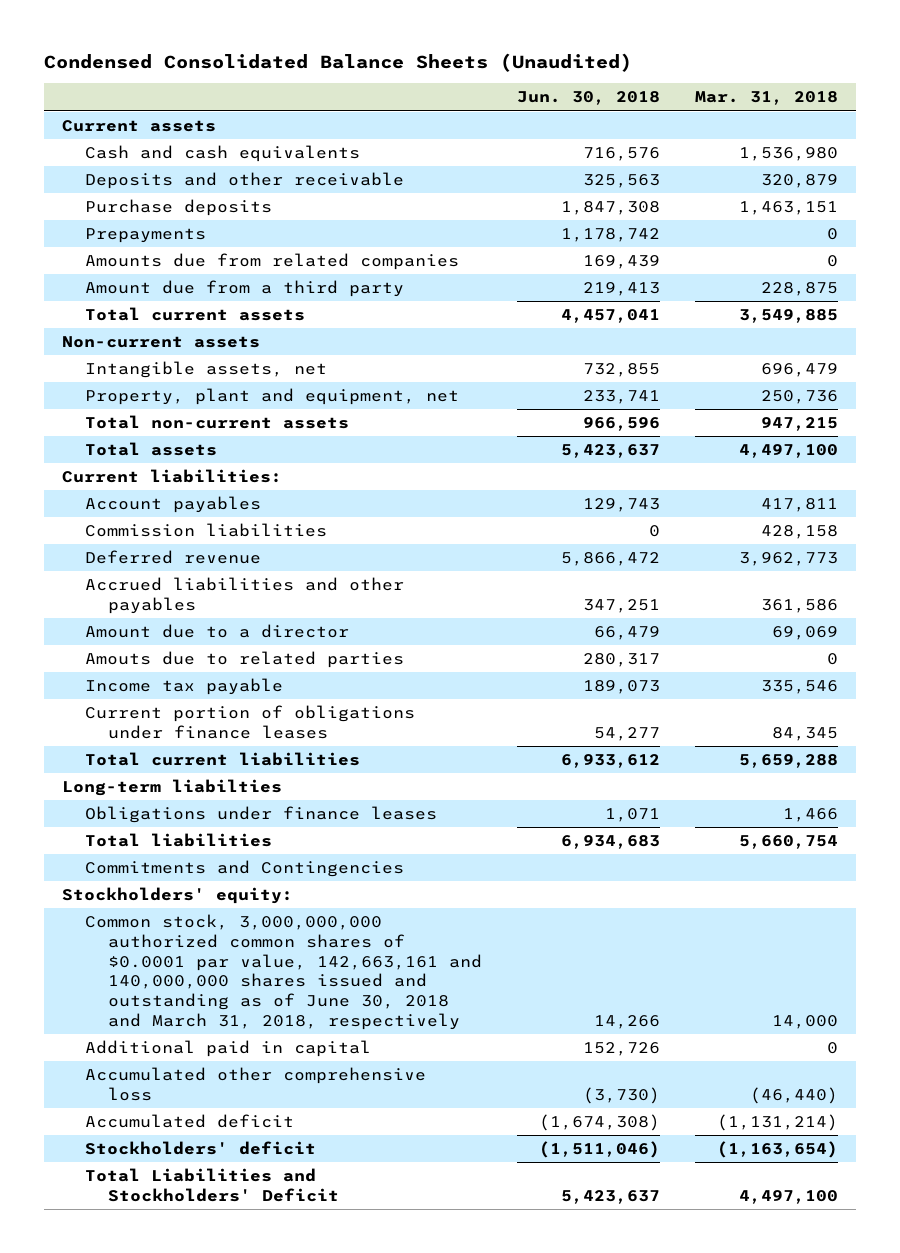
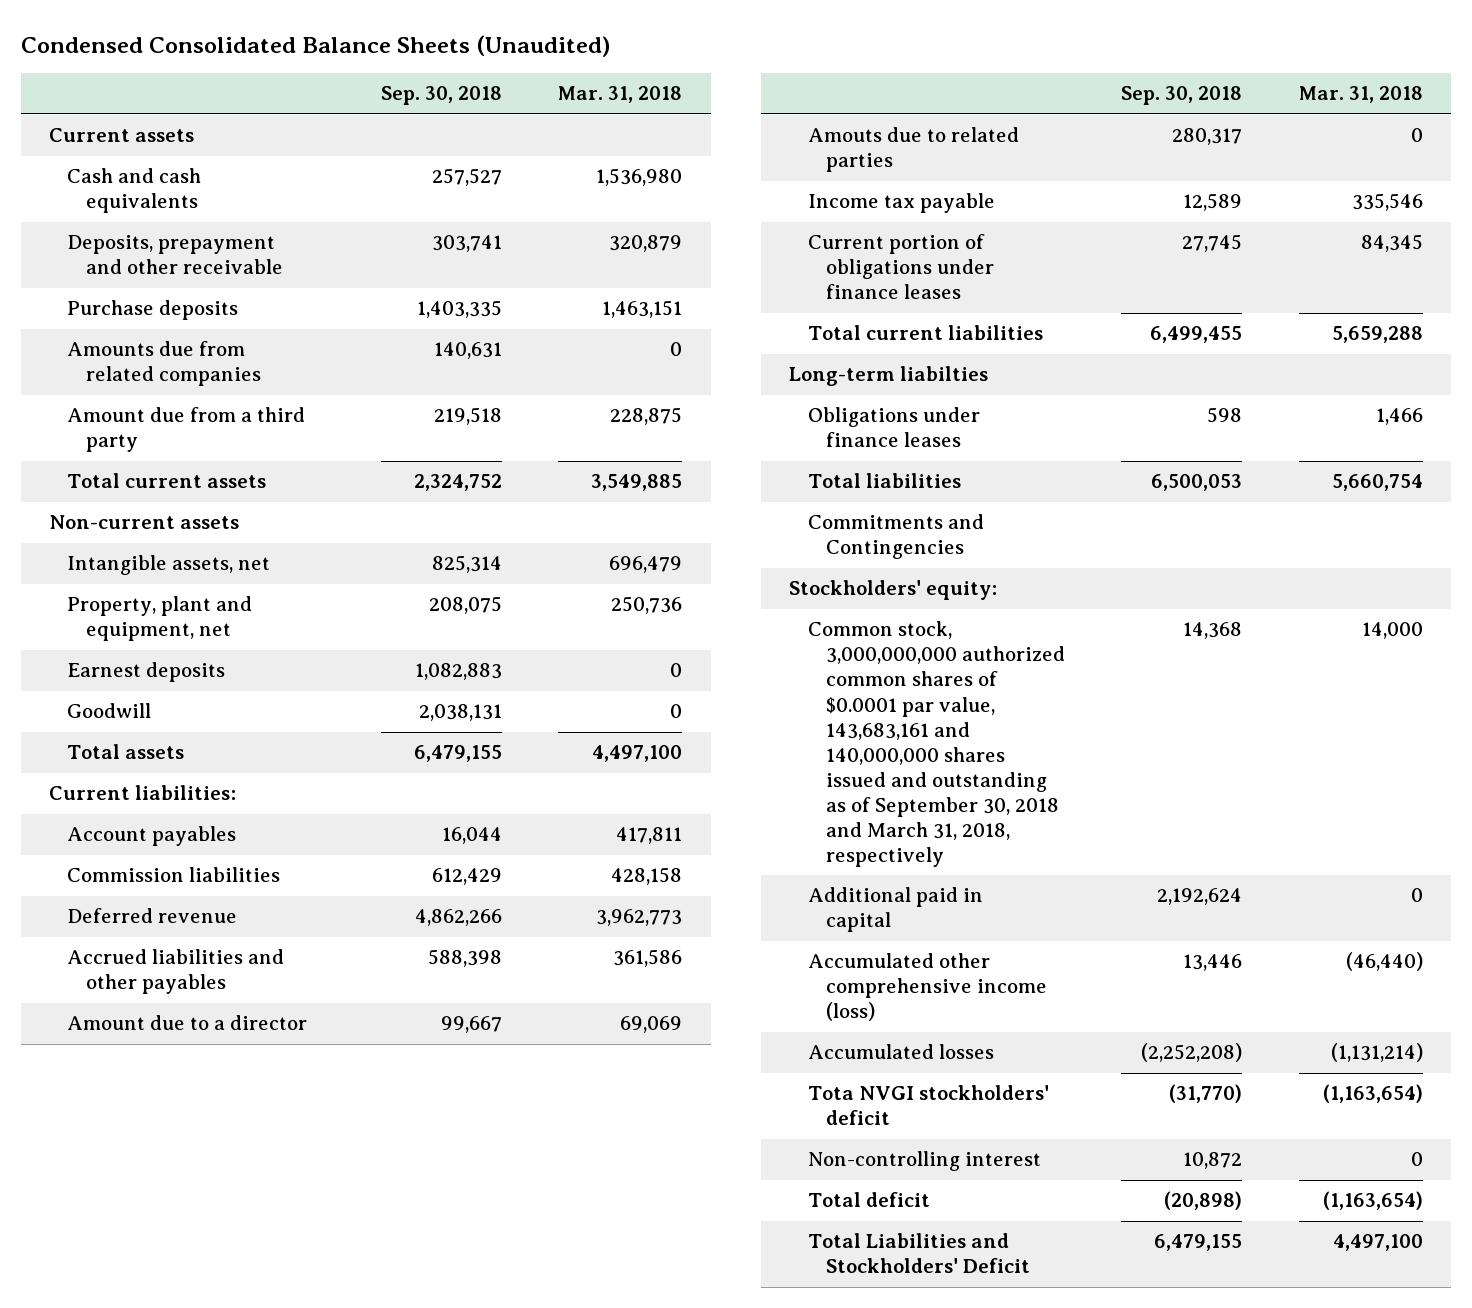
[517,91,661,106] Jun. 30, 2018 -> none
none -> [380,86,502,106] Sep. 30, 2018
[84,171,404,189] Deposits and other receivable -> [67,235,283,275] Deposits, prepayment and other receivable
[84,227,206,243] Prepayments -> none
[84,414,349,429] Total non-current assets -> none
none -> [67,662,226,683] Earnest deposits
none -> [67,703,152,719] Goodwill
[84,913,483,1030] Common stock, 3,000,000,000 authorized common shares of $0.0001 par value, 142,663,161 and 140,000,000 shares issued and outstanding as of June 30, 2018 and March 31, 2018, respectively -> [807,621,1065,867] Common stock, 3,000,000,000 authorized common shares of $0.0001 par value, 143,683,161 and 140,000,000 shares issued and outstanding as of September 30, 2018 and March 31, 2018, respectively
[84,1066,426,1101] Accumulated other comprehensive loss -> [807,953,1047,1022] Accumulated other comprehensive income (loss)
[84,1113,294,1128] Accumulated deficit -> [807,1044,994,1060] Accumulated losses
[84,1140,316,1155] Stockholders' deficit -> [807,1085,1049,1126] Tota NVGI stockholders' deficit
none -> [807,1151,1041,1172] Non-controlling interest
none -> [807,1192,930,1208] Total deficit

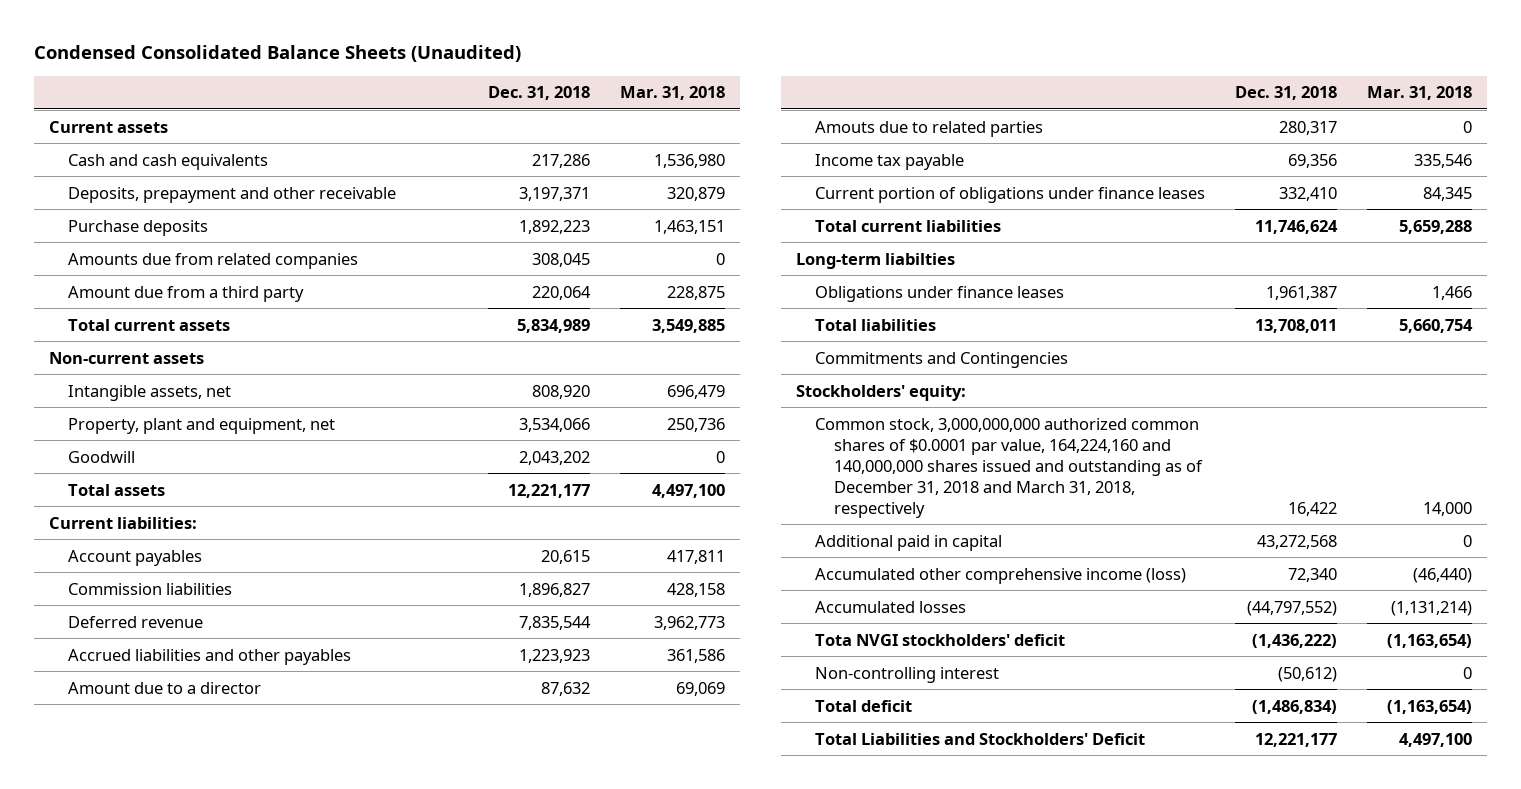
[380,86,502,106] Sep. 30, 2018 -> none
none -> [488,86,591,101] Dec. 31, 2018
[67,662,226,683] Earnest deposits -> none
[807,621,1065,867] Common stock, 3,000,000,000 authorized common shares of $0.0001 par value, 143,683,161 and 140,000,000 shares issued and outstanding as of September 30, 2018 and March 31, 2018, respectively -> [814,417,1204,518] Common stock, 3,000,000,000 authorized common shares of $0.0001 par value, 164,224,160 and 140,000,000 shares issued and outstanding as of December 31, 2018 and March 31, 2018, respectively

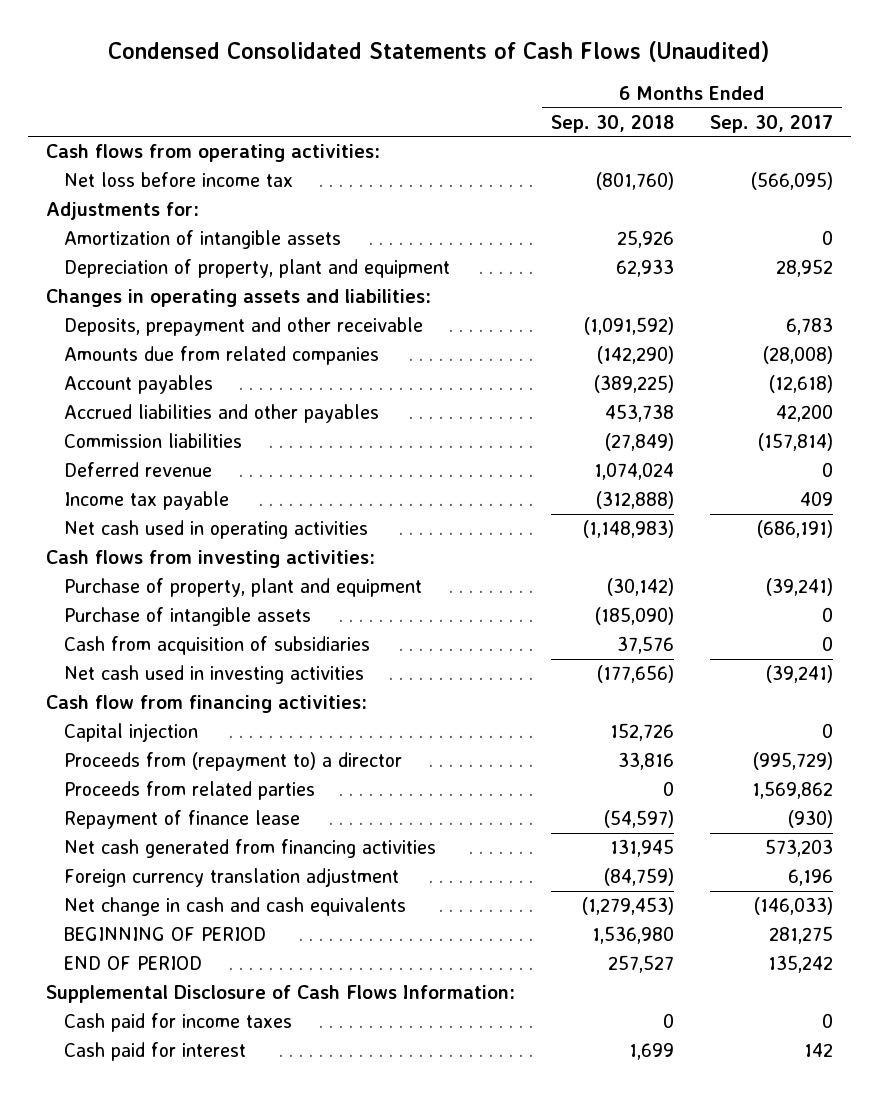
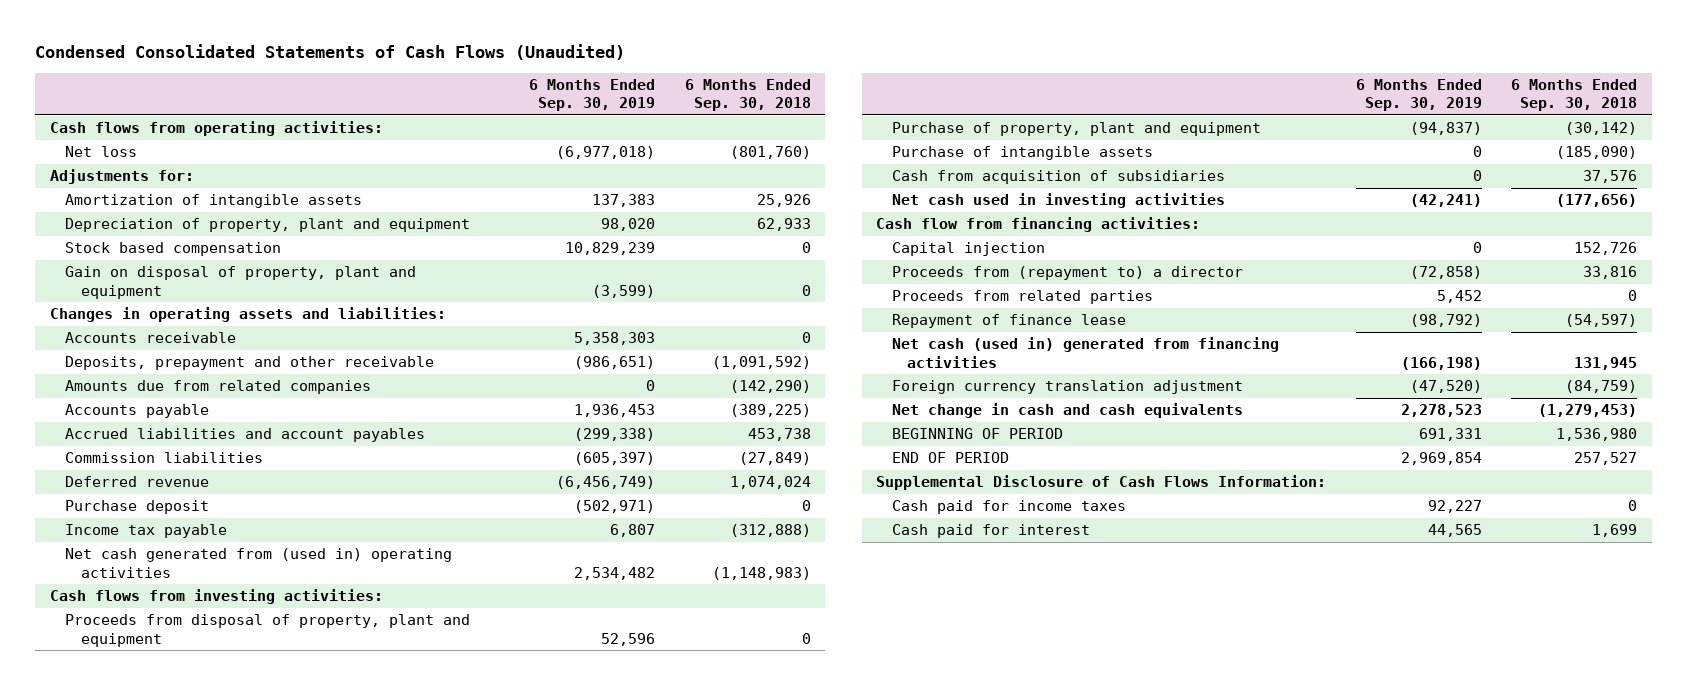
[709,114,833,133] Sep. 30, 2017 -> none
none -> [529,78,656,112] 6 Months Ended Sep. 30, 2019
[63,172,293,188] Net loss before income tax -> [65,146,138,158] Net loss
none -> [65,242,282,257] Stock based compensation
none -> [65,266,417,299] Gain on disposal of property, plant and equipment
none -> [65,332,237,344] Accounts receivable
[63,375,213,395] Account payables -> [65,404,210,419] Accounts payable
[63,404,379,424] Accrued liabilities and other payables -> [65,428,426,443] Accrued liabilities and account payables
none -> [65,500,210,515] Purchase deposit
[63,520,368,540] Net cash used in operating activities -> [65,548,453,578] Net cash generated from (used in) operating activities
none -> [65,614,471,647] Proceeds from disposal of property, plant and equipment
[63,839,436,859] Net cash generated from financing activities -> [891,337,1279,368] Net cash (used in) generated from financing activities

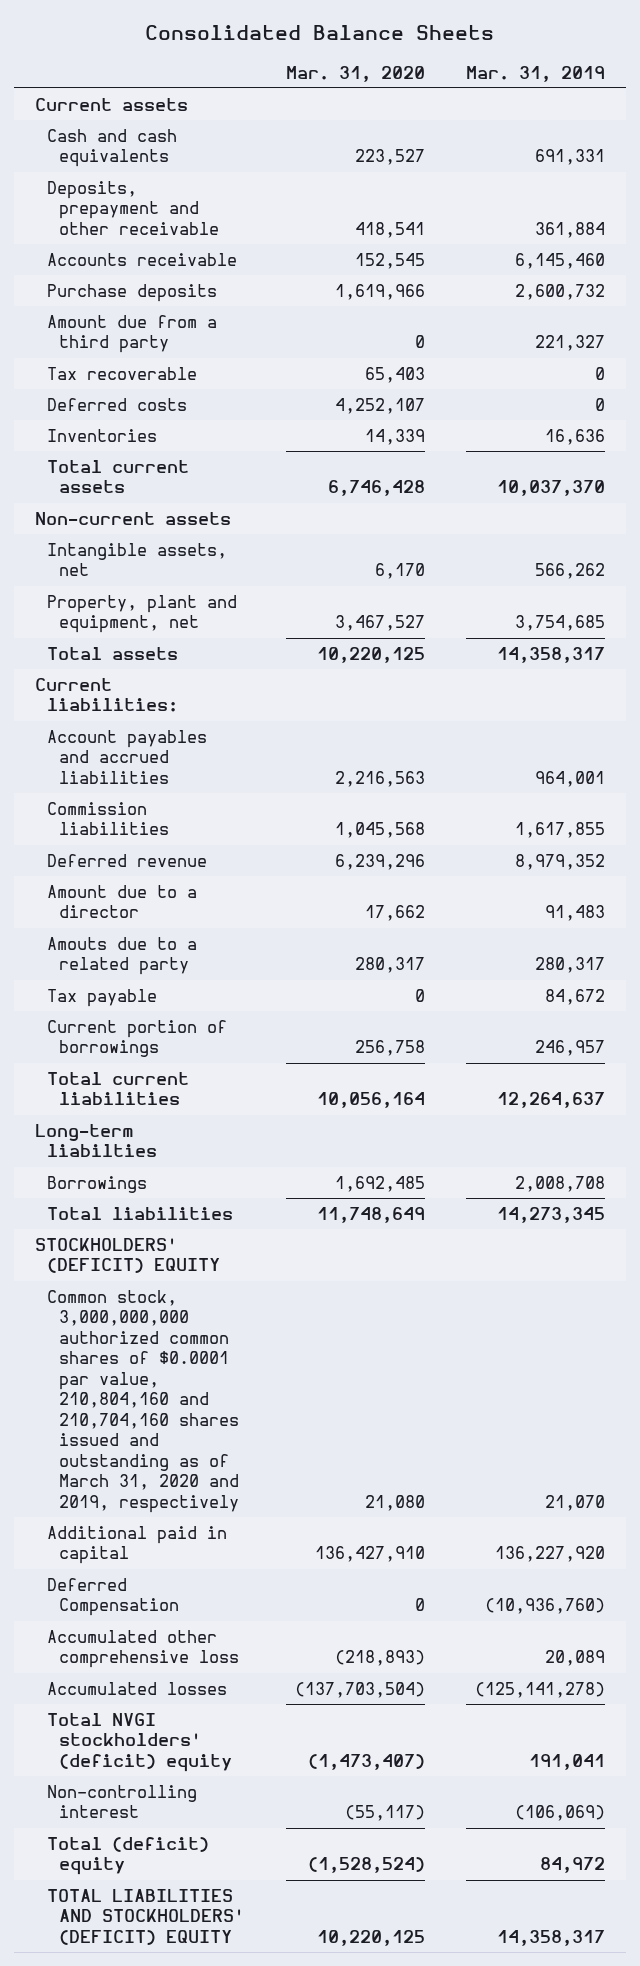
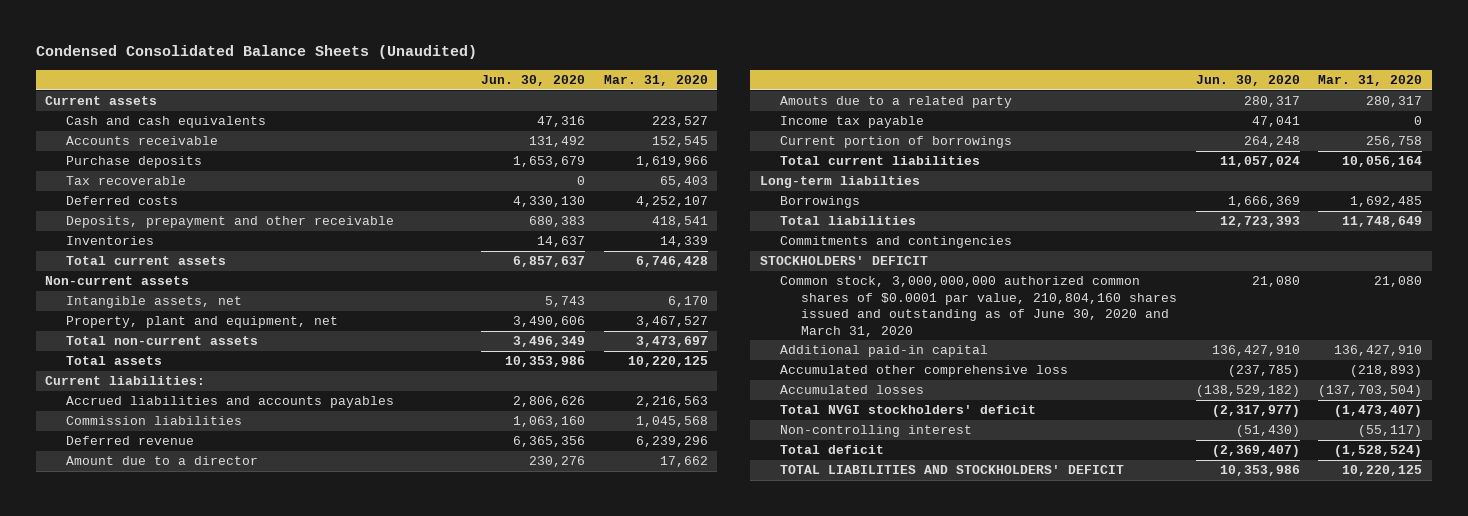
[144,24,494,40] Consolidated Balance Sheets -> [35,45,477,60] Condensed Consolidated Balance Sheets (Unaudited)
[466,65,606,82] Mar. 31, 2019 -> none
none -> [481,75,586,87] Jun. 30, 2020
[46,315,217,354] Amount due from a third party -> none
[46,181,220,235] Deposits, prepayment and other receivable -> [65,216,394,229] Deposits, prepayment and other receivable
none -> [65,336,258,346] Total non-current assets
[46,730,207,784] Account payables and accrued liabilities -> [65,396,394,409] Accrued liabilities and accounts payables
[46,989,157,1008] Tax payable -> [780,116,925,129] Income tax payable
[46,1578,180,1617] Deferred Compensation -> none
none -> [780,236,1013,249] Commitments and contingencies
[34,1238,220,1274] STOCKHOLDERS' (DEFICIT) EQUITY -> [759,256,928,266] STOCKHOLDERS' DEFICIT
[46,1290,240,1513] Common stock, 3,000,000,000 authorized common shares of $0.0001 par value, 210,804,160 and 210,704,160 shares issued and outstanding as of March 31, 2020 and 2019, respectively -> [780,276,1178,337] Common stock, 3,000,000,000 authorized common shares of $0.0001 par value, 210,804,160 shares issued and outstanding as of June 30, 2020 and March 31, 2020
[46,1526,227,1565] Additional paid in capital -> [780,345,989,358] Additional paid-in capital
[46,1713,233,1772] Total NVGI stockholders' (deficit) equity -> [780,405,1037,415] Total NVGI stockholders' deficit
[46,1837,209,1876] Total (deficit) equity -> [780,445,885,455] Total deficit
[46,1889,245,1945] TOTAL LIABILITIES AND STOCKHOLDERS' (DEFICIT) EQUITY -> [780,465,1125,475] TOTAL LIABILITIES AND STOCKHOLDERS' DEFICIT

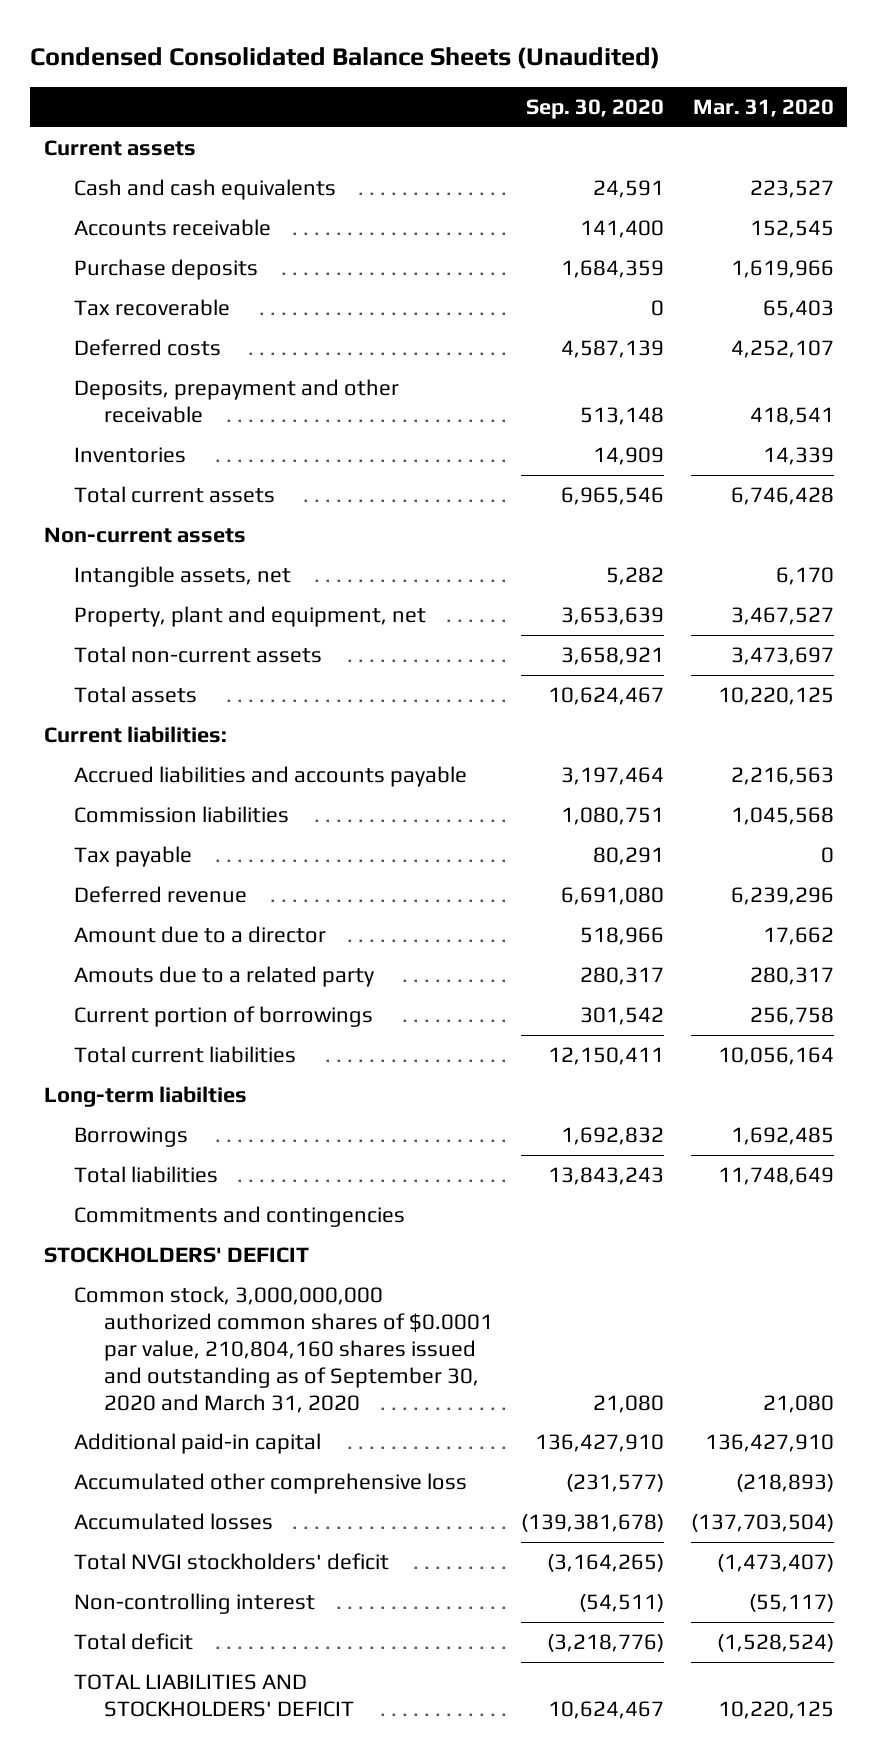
[481,75,586,87] Jun. 30, 2020 -> none
none -> [525,99,664,120] Sep. 30, 2020
[65,396,394,409] Accrued liabilities and accounts payables -> [74,766,468,788] Accrued liabilities and accounts payable
none -> [74,846,193,868] Tax payable
[780,116,925,129] Income tax payable -> none
[780,276,1178,337] Common stock, 3,000,000,000 authorized common shares of $0.0001 par value, 210,804,160 shares issued and outstanding as of June 30, 2020 and March 31, 2020 -> [74,1286,494,1413] Common stock, 3,000,000,000 authorized common shares of $0.0001 par value, 210,804,160 shares issued and outstanding as of September 30, 2020 and March 31, 2020

